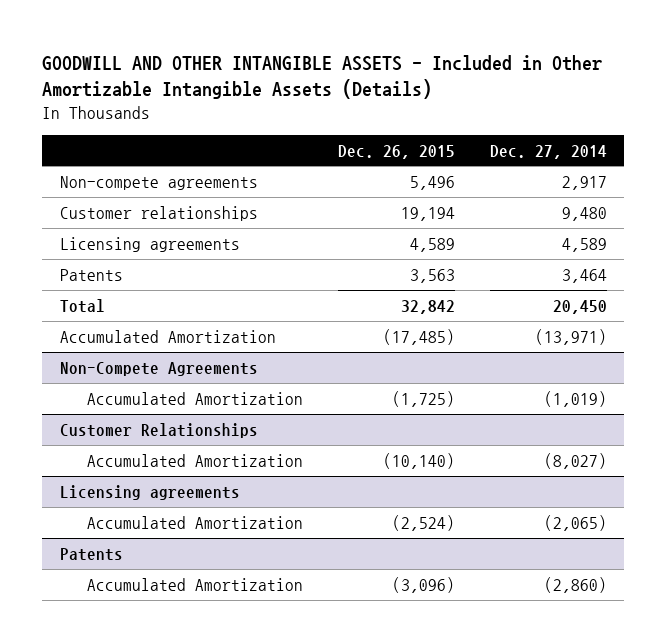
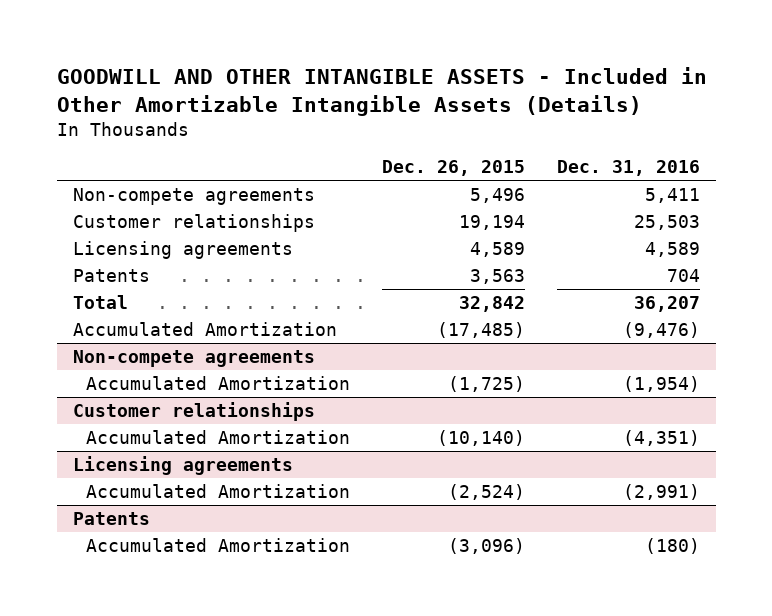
[489,144,607,159] Dec. 27, 2014 -> none
none -> [556,160,700,177] Dec. 31, 2016
[59,361,258,376] Non-Compete Agreements -> [72,350,315,368] Non-compete agreements
[59,422,258,438] Customer Relationships -> [72,402,315,422] Customer relationships

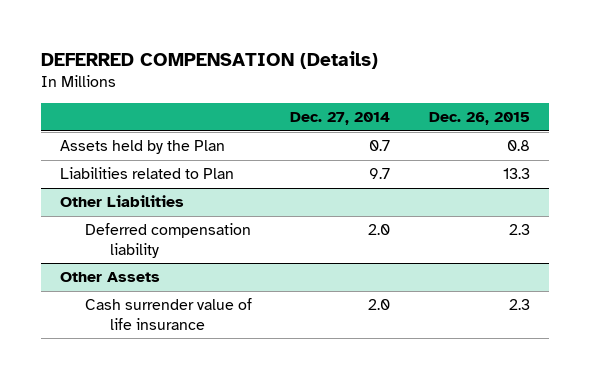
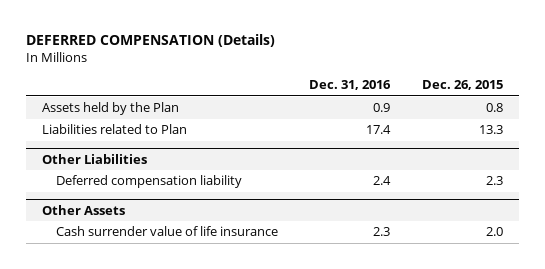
[290,112,391,126] Dec. 27, 2014 -> none
none -> [309,80,392,91] Dec. 31, 2016
[508,299,530,311] 2.3 -> [485,227,503,237] 2.0

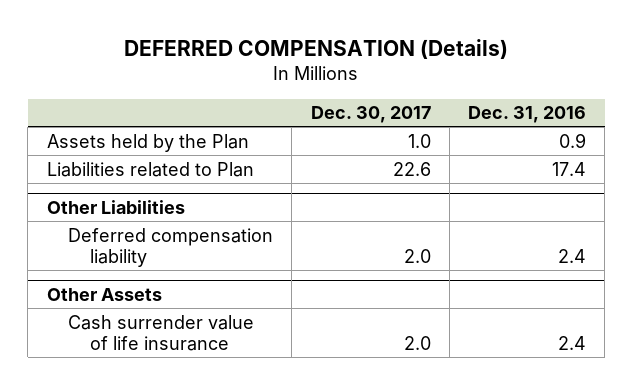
[421,80,503,91] Dec. 26, 2015 -> none
none -> [310,106,431,124] Dec. 30, 2017
[373,227,391,237] 2.3 -> [557,335,586,350] 2.4

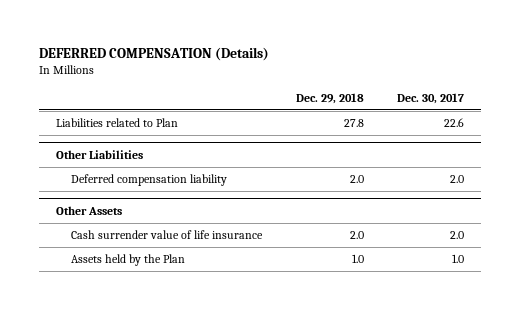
[467,106,586,124] Dec. 31, 2016 -> none
none -> [295,92,364,104] Dec. 29, 2018
[46,133,249,152] Assets held by the Plan -> none
none -> [71,254,186,267] Assets held by the Plan

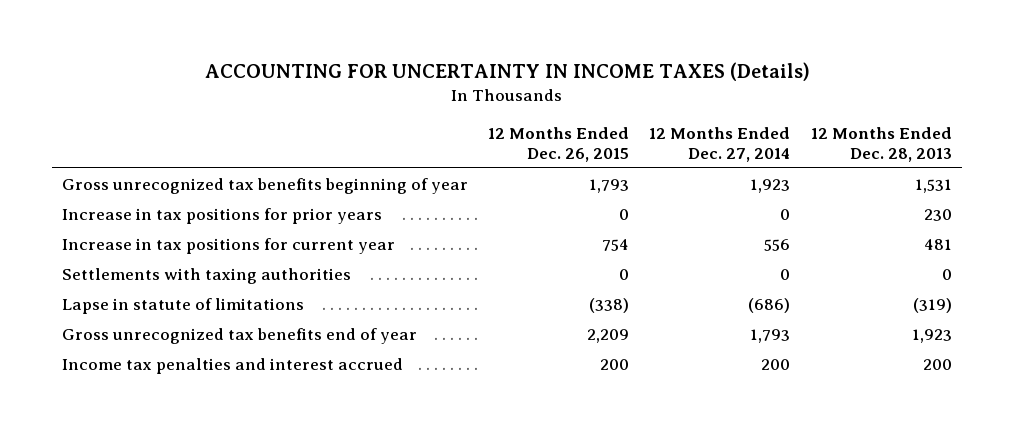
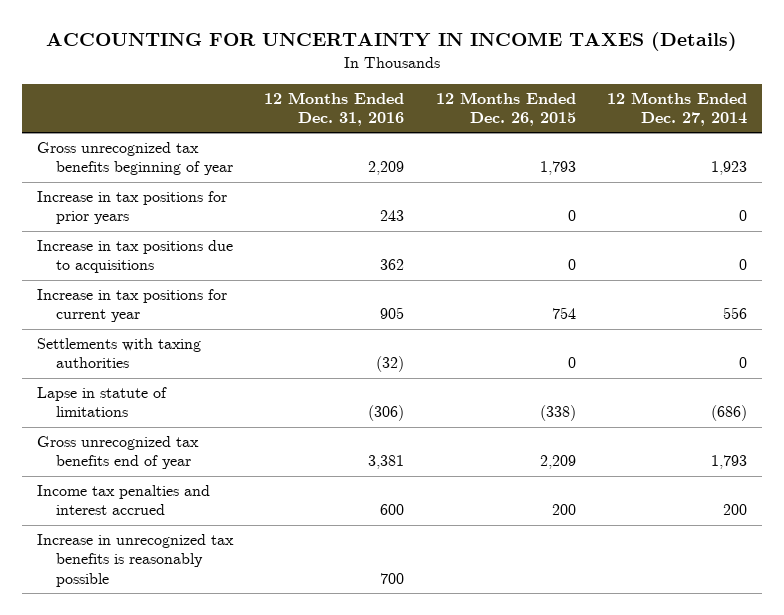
[810,126,952,162] 12 Months Ended Dec. 28, 2013 -> none
none -> [264,91,405,126] 12 Months Ended Dec. 31, 2016
none -> [37,240,234,274] Increase in tax positions due to acquisitions
none -> [37,534,235,587] Increase in unrecognized tax benefits is reasonably possible

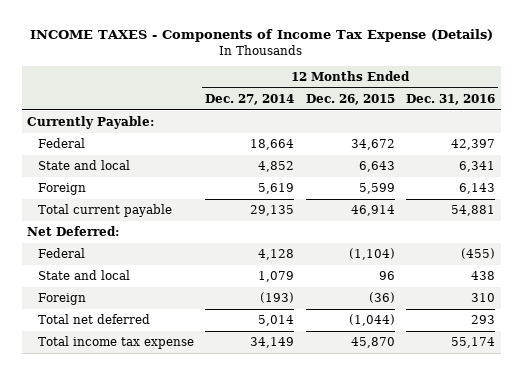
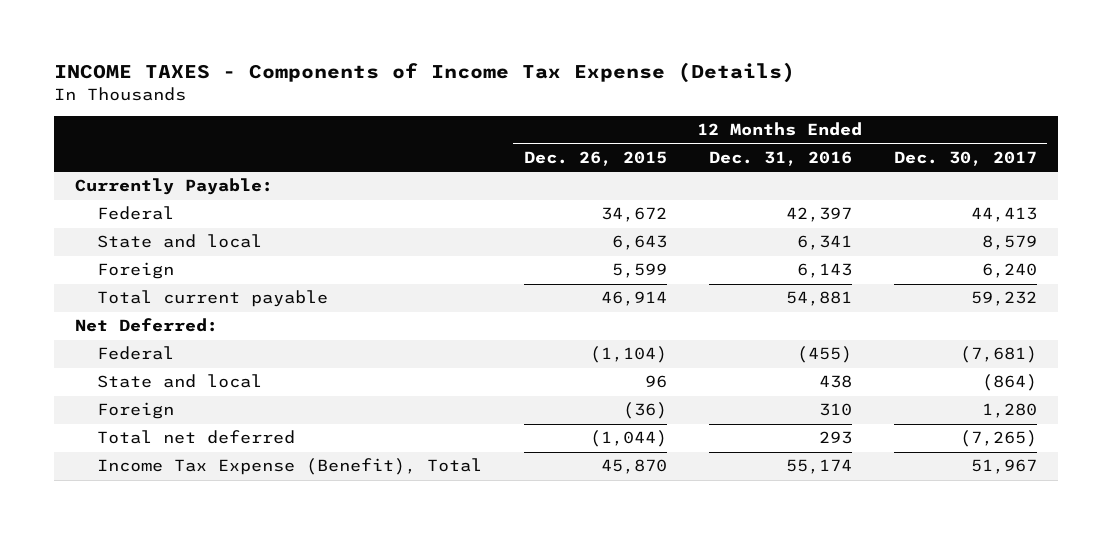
[205,93,295,105] Dec. 27, 2014 -> none
none -> [893,150,1037,166] Dec. 30, 2017
[37,336,194,350] Total income tax expense -> [96,458,482,476] Income Tax Expense (Benefit), Total

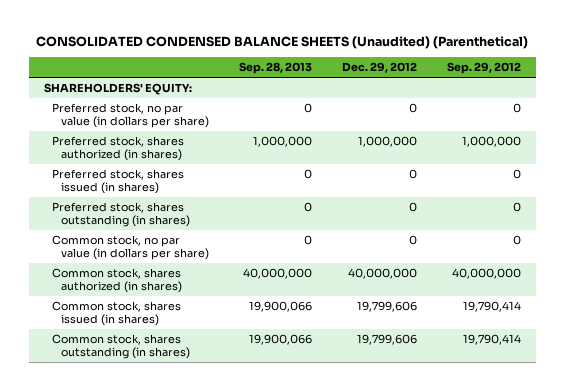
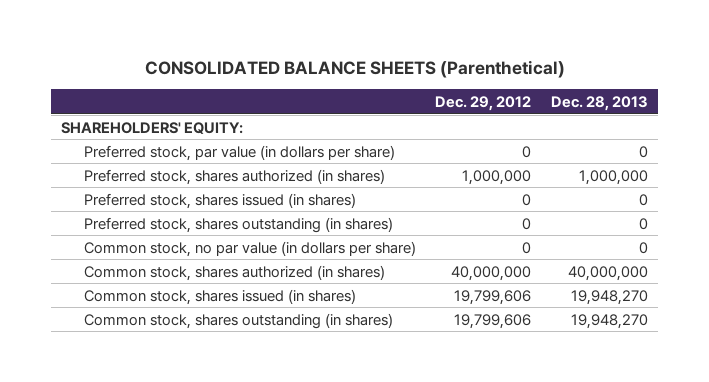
[36,36,529,50] CONSOLIDATED CONDENSED BALANCE SHEETS (Unaudited) (Parenthetical) -> [144,60,565,79] CONSOLIDATED BALANCE SHEETS (Parenthetical)
[238,62,312,75] Sep. 28, 2013 -> none
[446,62,521,75] Sep. 29, 2012 -> none
none -> [551,96,649,112] Dec. 28, 2013
[52,103,209,129] Preferred stock, no par value (in dollars per share) -> [83,144,395,161] Preferred stock, par value (in dollars per share)

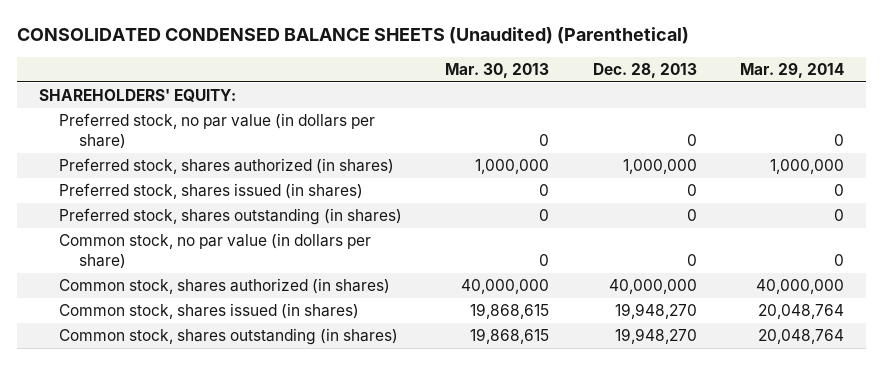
[144,60,565,79] CONSOLIDATED BALANCE SHEETS (Parenthetical) -> [16,27,689,45] CONSOLIDATED CONDENSED BALANCE SHEETS (Unaudited) (Parenthetical)
[435,96,532,112] Dec. 29, 2012 -> none
none -> [445,62,550,78] Mar. 30, 2013
none -> [740,62,845,78] Mar. 29, 2014
[83,144,395,161] Preferred stock, par value (in dollars per share) -> [58,113,375,149] Preferred stock, no par value (in dollars per share)

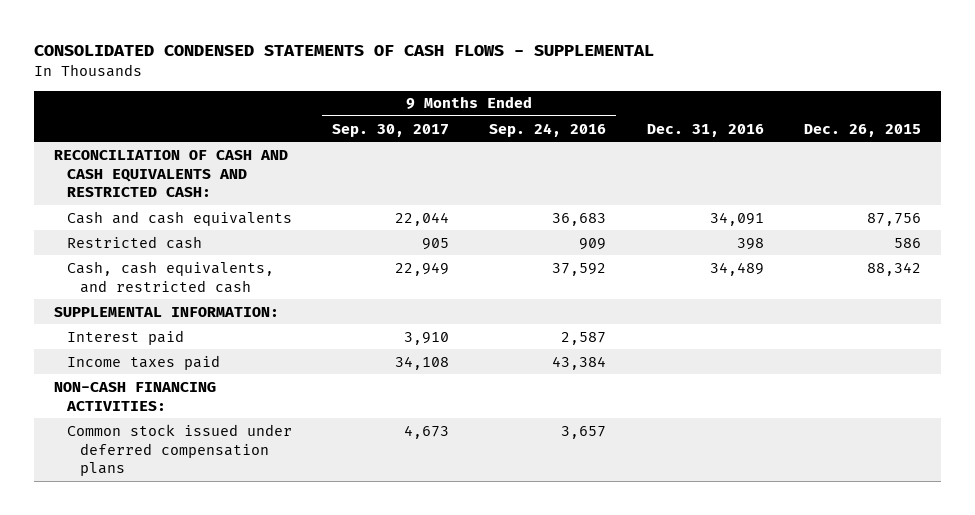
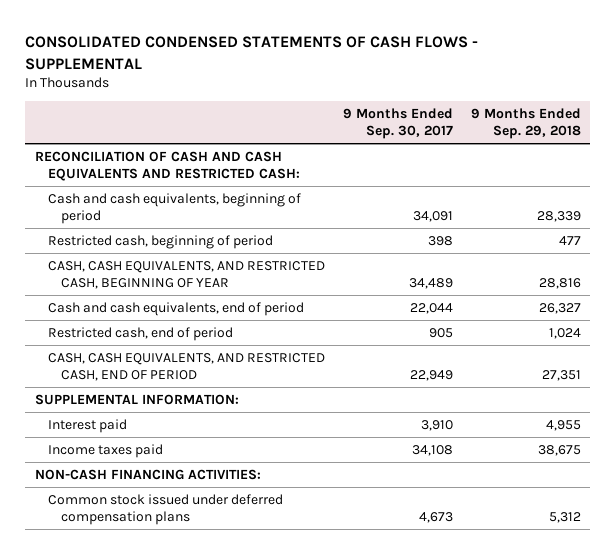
[489,122,607,137] Sep. 24, 2016 -> none
[646,123,764,137] Dec. 31, 2016 -> none
[803,123,921,137] Dec. 26, 2015 -> none
none -> [471,108,582,140] 9 Months Ended Sep. 29, 2018
[66,210,292,226] Cash and cash equivalents -> [47,192,301,224] Cash and cash equivalents, beginning of period
[395,211,450,226] 22,044 -> [412,210,453,222] 34,091
[66,235,202,249] Restricted cash -> [47,234,273,249] Restricted cash, beginning of period
[422,237,450,250] 905 -> [427,235,453,246] 398
none -> [47,260,325,289] CASH, CASH EQUIVALENTS, AND RESTRICTED CASH, BEGINNING OF YEAR
none -> [47,301,304,316] Cash and cash equivalents, end of period
none -> [47,326,233,341] Restricted cash, end of period
[66,260,274,293] Cash, cash equivalents, and restricted cash -> [47,352,325,381] CASH, CASH EQUIVALENTS, AND RESTRICTED CASH, END OF PERIOD

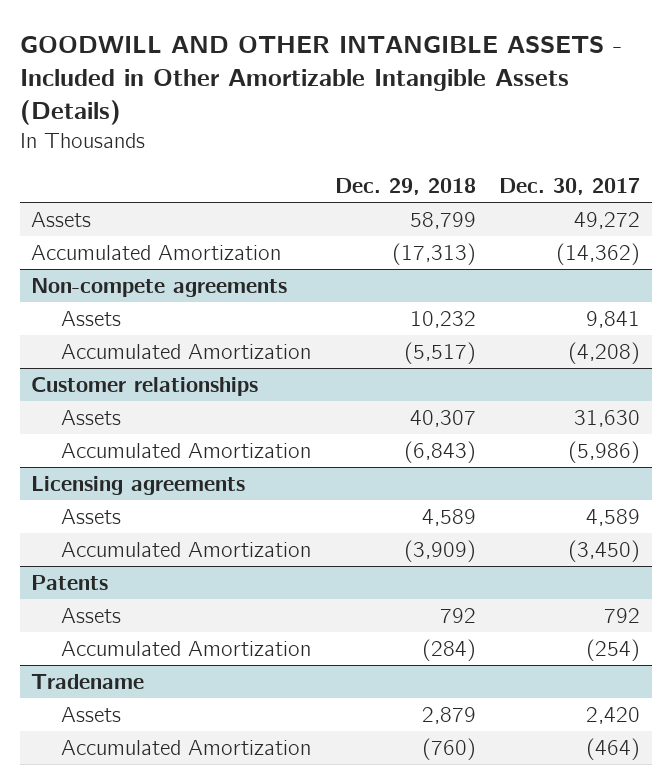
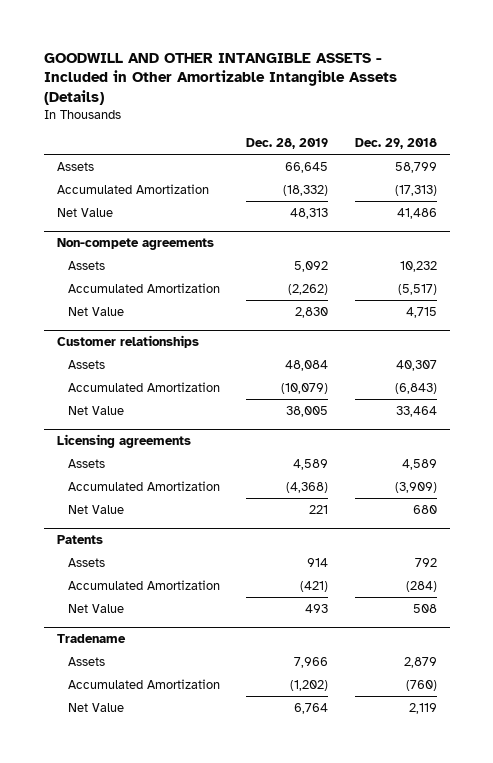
[499,177,641,195] Dec. 30, 2017 -> none
none -> [246,137,329,149] Dec. 28, 2019
none -> [56,207,113,217] Net Value
none -> [68,306,125,316] Net Value
none -> [68,405,125,415] Net Value
none -> [68,504,125,514] Net Value
none -> [68,603,125,613] Net Value
none -> [68,702,125,712] Net Value

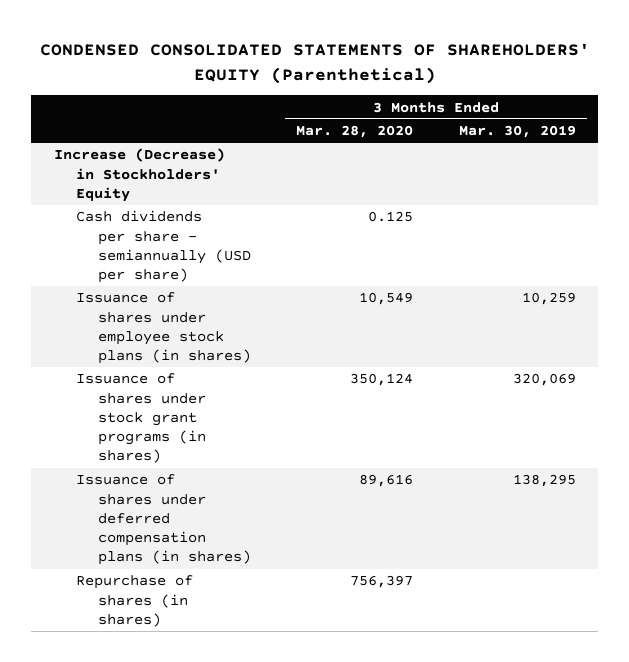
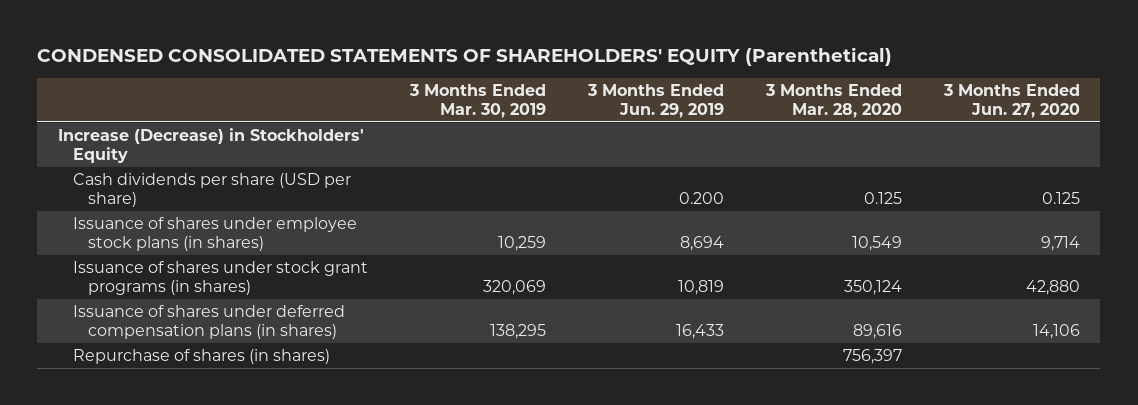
none -> [586,84,724,118] 3 Months Ended Jun. 29, 2019
none -> [942,84,1080,118] 3 Months Ended Jun. 27, 2020
[75,210,252,284] Cash dividends per share - semiannually (USD per share) -> [73,173,352,207] Cash dividends per share (USD per share)

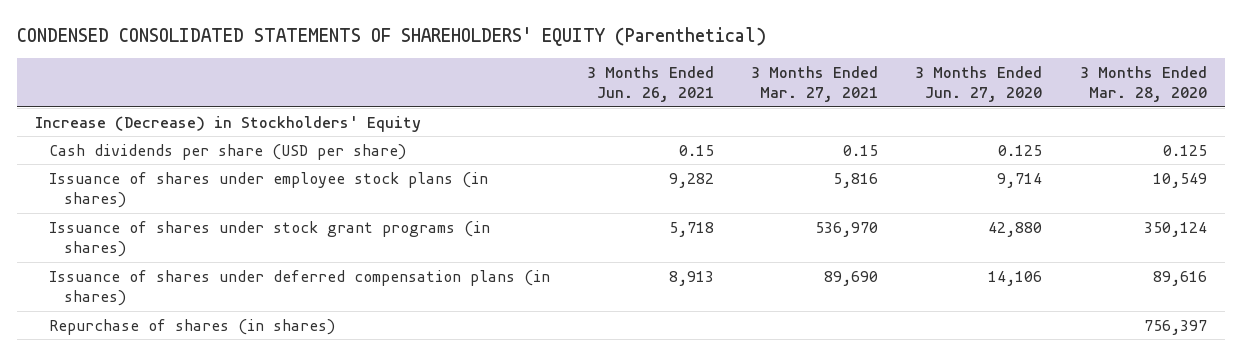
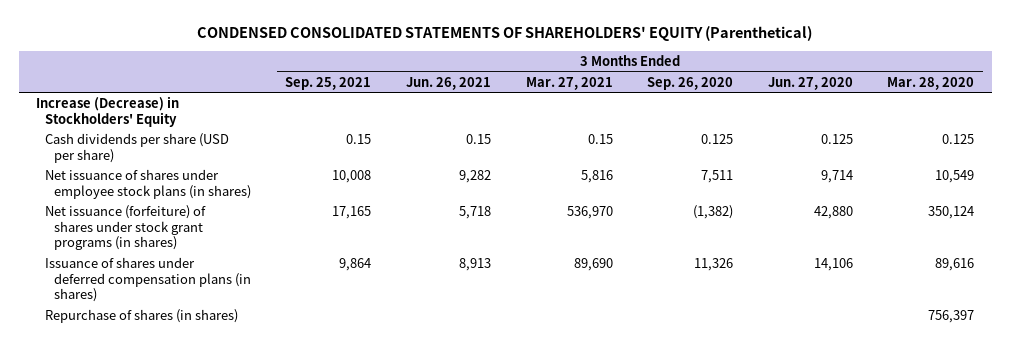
none -> [285,76,372,90] Sep. 25, 2021
none -> [647,76,734,90] Sep. 26, 2020
[49,171,489,209] Issuance of shares under employee stock plans (in shares) -> [44,168,251,199] Net issuance of shares under employee stock plans (in shares)
[49,220,491,258] Issuance of shares under stock grant programs (in shares) -> [44,204,206,251] Net issuance (forfeiture) of shares under stock grant programs (in shares)

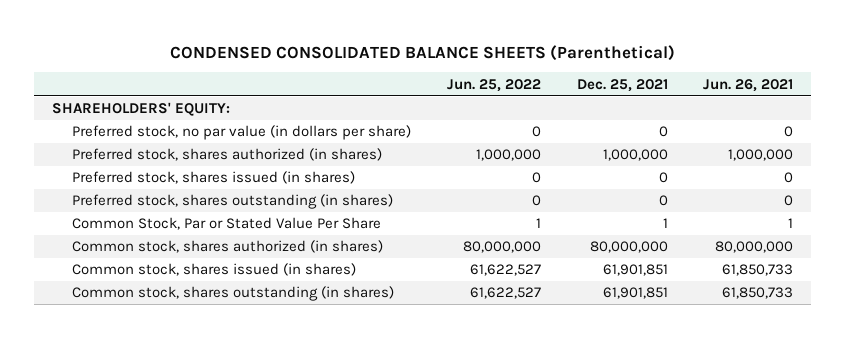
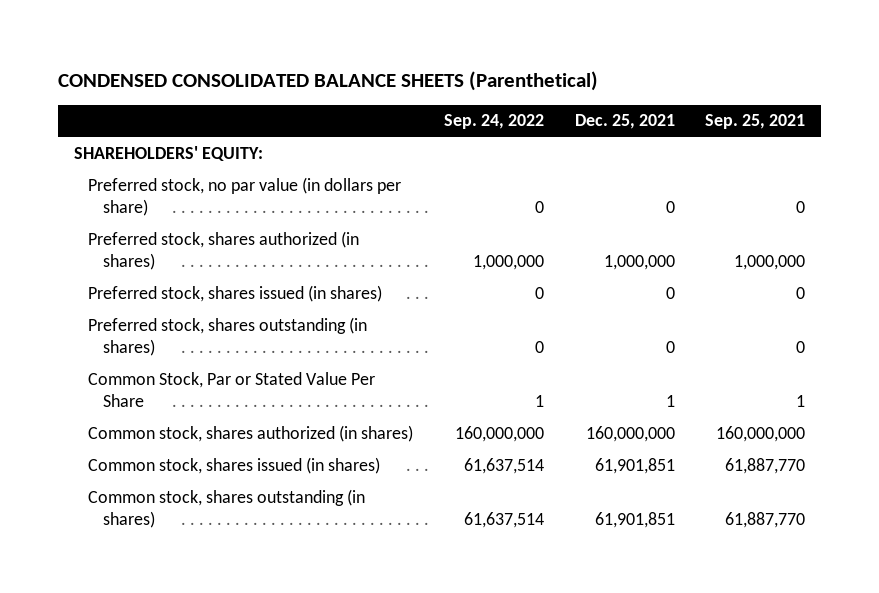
[447,78,542,92] Jun. 25, 2022 -> none
[703,78,794,92] Jun. 26, 2021 -> none
none -> [443,114,544,130] Sep. 24, 2022
none -> [705,114,806,130] Sep. 25, 2021
[589,241,668,254] 80,000,000 -> [585,425,675,442] 160,000,000

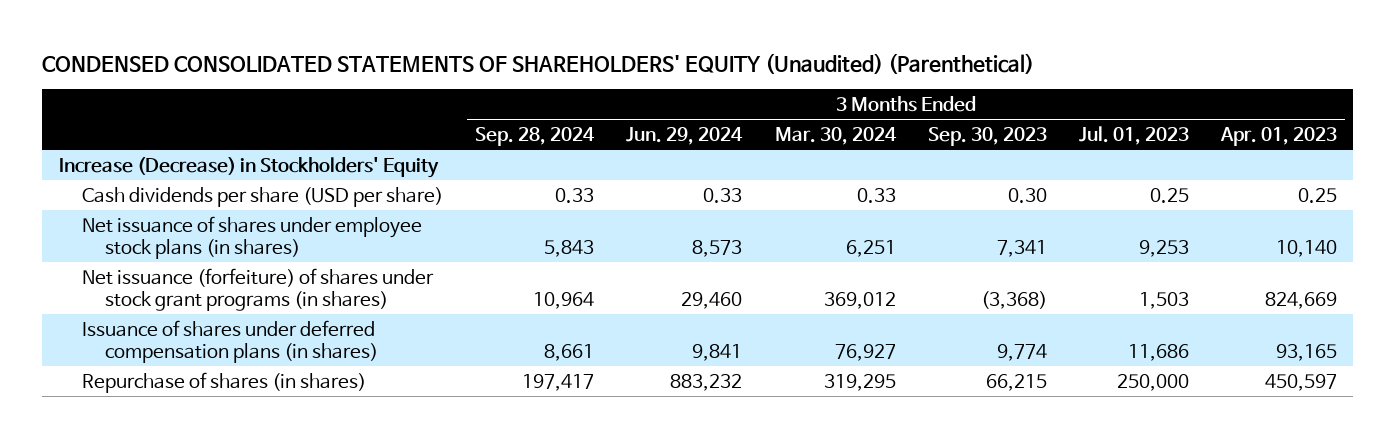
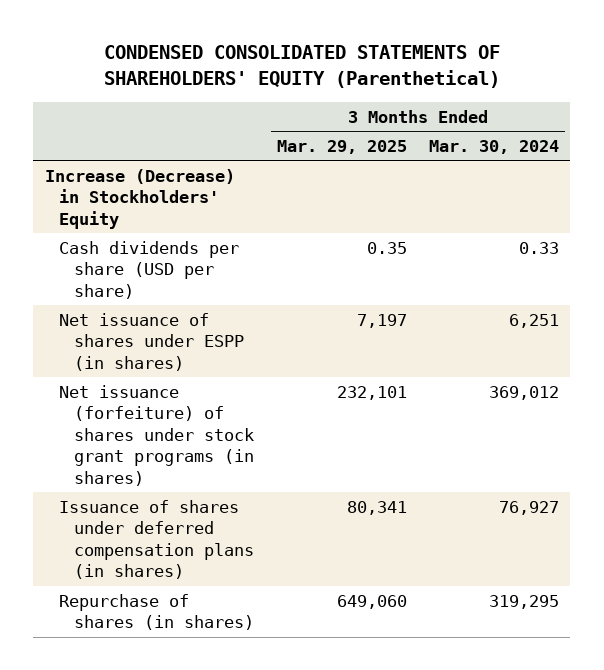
[42,52,1035,74] CONDENSED CONSOLIDATED STATEMENTS OF SHAREHOLDERS' EQUITY (Unaudited) (Parenthetical) -> [103,45,500,89] CONDENSED CONSOLIDATED STATEMENTS OF SHAREHOLDERS' EQUITY (Parenthetical)
[475,126,596,146] Sep. 28, 2024 -> none
[626,126,744,145] Jun. 29, 2024 -> none
[927,126,1047,146] Sep. 30, 2023 -> none
[1078,125,1189,145] Jul. 01, 2023 -> none
[1220,126,1338,146] Apr. 01, 2023 -> none
none -> [276,139,407,154] Mar. 29, 2025
[82,215,423,259] Net issuance of shares under employee stock plans (in shares) -> [59,312,245,371] Net issuance of shares under ESPP (in shares)

